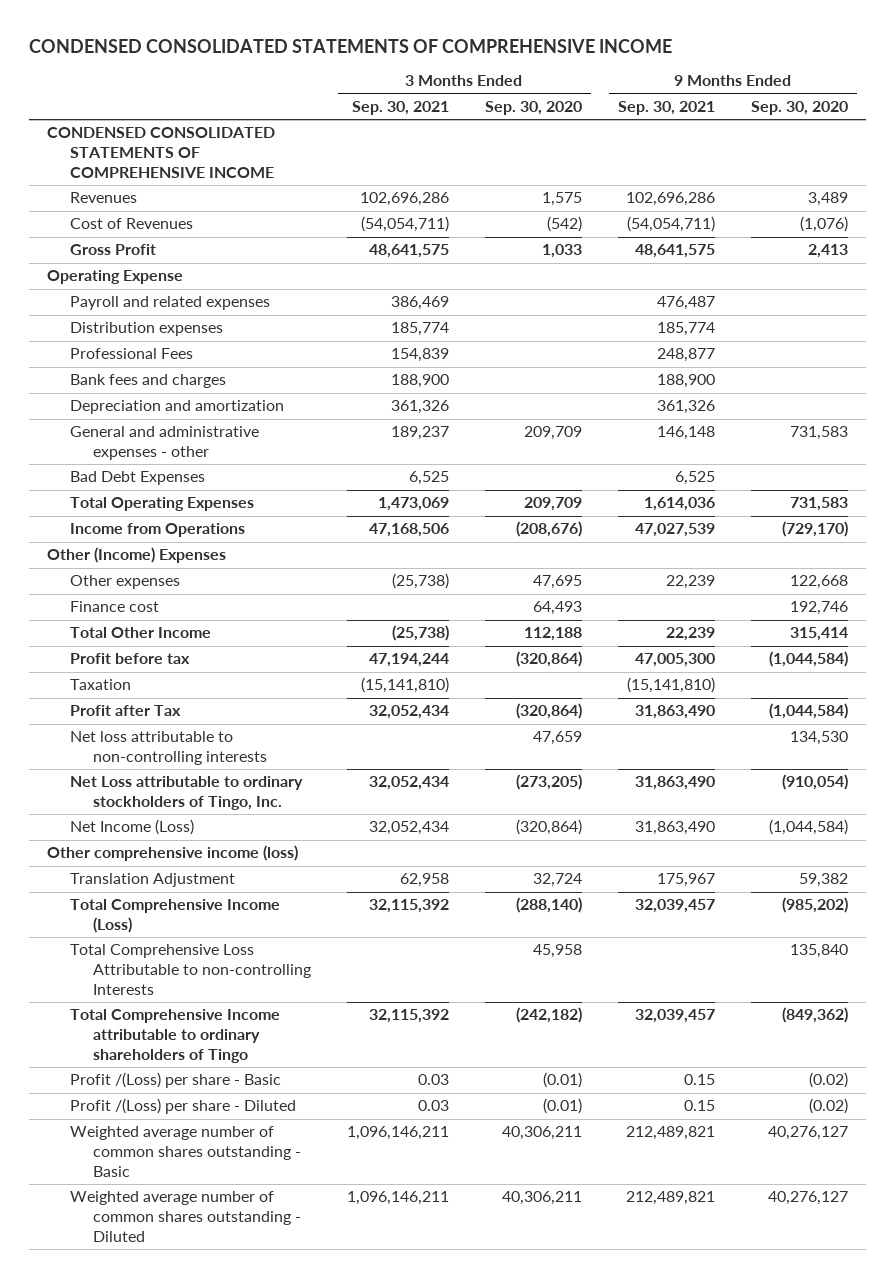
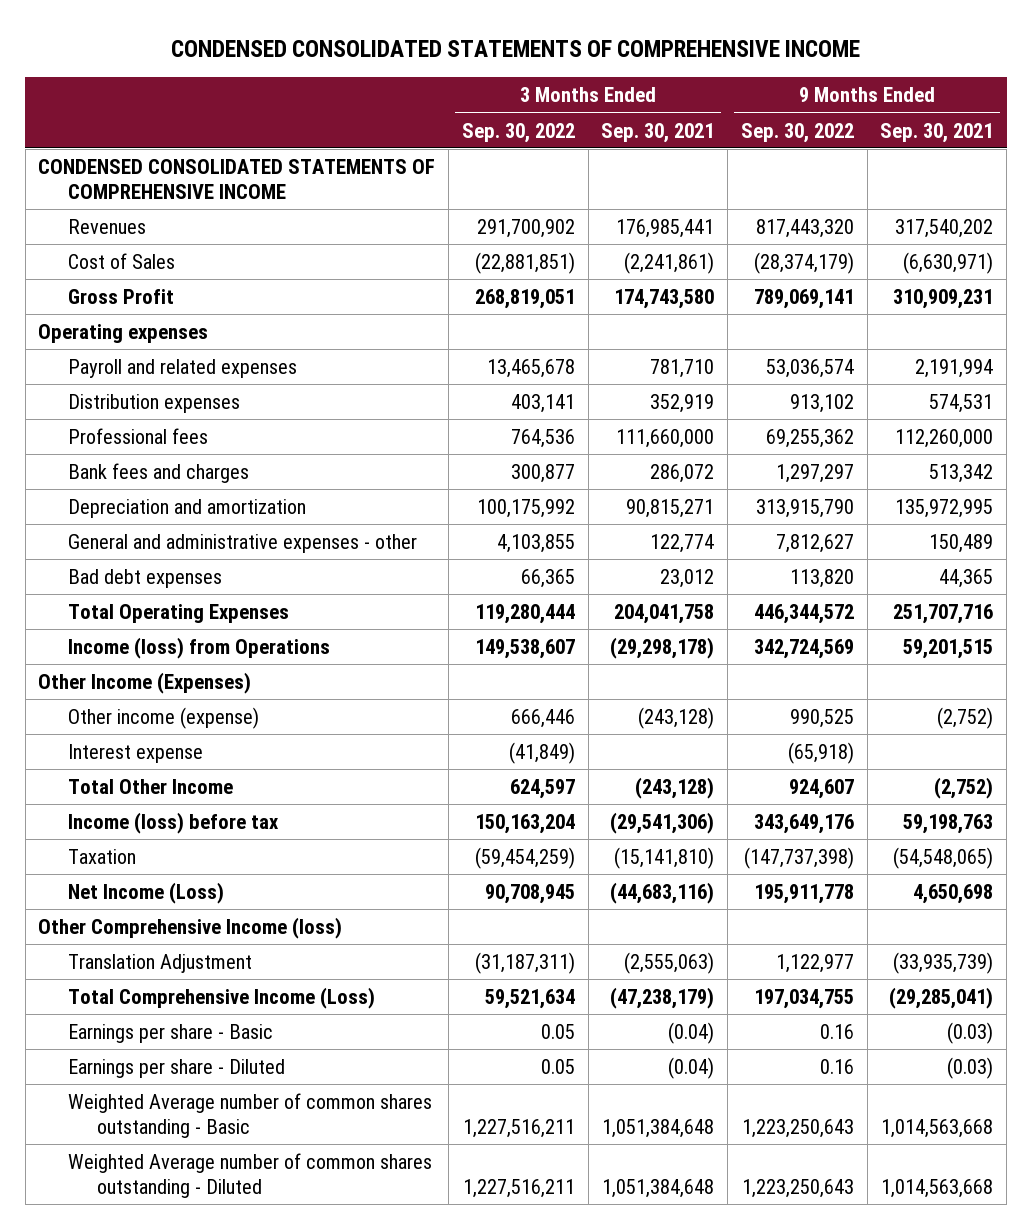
[484,101,582,116] Sep. 30, 2020 -> none
[750,101,848,116] Sep. 30, 2020 -> none
none -> [461,122,575,143] Sep. 30, 2022
none -> [740,122,854,143] Sep. 30, 2022
[69,601,159,613] Finance cost -> none
[69,705,181,717] Profit after Tax -> none
[69,731,267,766] Net loss attributable to non-controlling interests -> none
[69,776,303,811] Net Loss attributable to ordinary stockholders of Tingo, Inc. -> none
[69,944,311,995] Total Comprehensive Loss Attributable to non-controlling Interests -> none
[69,1009,280,1063] Total Comprehensive Income attributable to ordinary shareholders of Tingo -> none
[359,192,449,207] 102,696,286 -> [616,218,715,238] 176,985,441
[625,192,715,207] 102,696,286 -> [895,218,994,238] 317,540,202
[69,218,193,230] Cost of Revenues -> [67,252,175,269] Cost of Sales
[360,216,449,233] (54,054,711) -> [624,251,715,274] (2,241,861)
[626,216,715,233] (54,054,711) -> [903,251,994,274] (6,630,971)
[368,244,449,259] 48,641,575 -> [614,288,715,309] 174,743,580
[634,244,715,259] 48,641,575 -> [893,288,994,309] 310,909,231
[46,270,183,285] Operating Expense -> [38,323,209,343] Operating expenses
[390,296,449,311] 386,469 -> [650,358,715,378] 781,710
[656,296,715,311] 476,487 -> [915,358,994,378] 2,191,994
[390,322,449,337] 185,774 -> [650,393,715,413] 352,919
[656,322,715,337] 185,774 -> [929,393,994,413] 574,531
[69,348,193,360] Professional Fees -> [67,427,208,444] Professional fees
[390,348,449,363] 154,839 -> [616,428,715,448] 111,660,000
[656,348,715,363] 248,877 -> [895,428,994,448] 112,260,000
[390,374,449,389] 188,900 -> [650,463,715,483] 286,072
[656,374,715,389] 188,900 -> [929,463,994,483] 513,342
[390,400,449,415] 361,326 -> [626,498,715,518] 90,815,271
[656,400,715,415] 361,326 -> [895,498,994,518] 135,972,995
[390,426,449,441] 189,237 -> [650,533,715,553] 122,774
[656,426,715,441] 146,148 -> [929,533,994,553] 150,489
[69,471,205,486] Bad Debt Expenses -> [67,568,222,588] Bad debt expenses
[408,471,449,486] 6,525 -> [660,568,715,588] 23,012
[674,471,715,486] 6,525 -> [939,568,994,588] 44,365
[377,497,449,512] 1,473,069 -> [614,603,715,624] 204,041,758
[643,497,715,512] 1,614,036 -> [893,603,994,624] 251,707,716
[69,523,245,538] Income from Operations -> [67,636,330,659] Income (loss) from Operations
[368,523,449,538] 47,168,506 -> [610,636,715,659] (29,298,178)
[634,523,715,538] 47,027,539 -> [903,638,994,659] 59,201,515
[46,547,226,564] Other (Income) Expenses -> [38,671,252,694] Other Income (Expenses)
[69,575,180,590] Other expenses -> [67,706,259,729] Other income (expense)
[391,573,449,590] (25,738) -> [638,706,715,729] (243,128)
[665,575,715,590] 22,239 -> [937,706,994,729] (2,752)
none -> [67,743,203,763] Interest expense
[391,625,449,642] (25,738) -> [635,776,715,799] (243,128)
[665,627,715,642] 22,239 -> [934,776,994,799] (2,752)
[69,653,190,665] Profit before tax -> [67,811,279,834] Income (loss) before tax
[368,653,449,668] 47,194,244 -> [610,811,715,834] (29,541,306)
[634,653,715,668] 47,005,300 -> [903,813,994,834] 59,198,763
[626,677,715,694] (15,141,810) -> [893,846,994,869] (54,548,065)
[368,821,449,836] 32,052,434 -> [610,881,715,904] (44,683,116)
[634,821,715,836] 31,863,490 -> [913,883,994,904] 4,650,698
[46,845,298,862] Other comprehensive income (loss) -> [38,916,343,939] Other Comprehensive Income (loss)
[399,873,449,888] 62,958 -> [624,951,715,974] (2,555,063)
[656,873,715,888] 175,967 -> [893,951,994,974] (33,935,739)
[368,899,449,914] 32,115,392 -> [610,986,715,1009] (47,238,179)
[634,899,715,914] 32,039,457 -> [889,986,994,1009] (29,285,041)
[69,1072,281,1089] Profit /(Loss) per share - Basic -> [67,1023,273,1043] Earnings per share - Basic
[417,1074,449,1086] 0.03 -> [668,1021,715,1044] (0.04)
[683,1074,715,1086] 0.15 -> [947,1021,994,1044] (0.03)
[69,1098,296,1115] Profit /(Loss) per share - Diluted -> [67,1058,285,1078] Earnings per share - Diluted
[417,1100,449,1112] 0.03 -> [668,1056,715,1079] (0.04)
[683,1100,715,1112] 0.15 -> [947,1056,994,1079] (0.03)
[69,1126,301,1177] Weighted average number of common shares outstanding - Basic -> [67,1092,432,1138] Weighted Average number of common shares outstanding - Basic
[346,1126,449,1141] 1,096,146,211 -> [602,1118,715,1138] 1,051,384,648
[625,1126,715,1141] 212,489,821 -> [881,1118,994,1138] 1,014,563,668
[69,1191,301,1242] Weighted average number of common shares outstanding - Diluted -> [67,1152,432,1198] Weighted Average number of common shares outstanding - Diluted
[346,1191,449,1206] 1,096,146,211 -> [602,1178,715,1198] 1,051,384,648
[625,1191,715,1206] 212,489,821 -> [881,1178,994,1198] 1,014,563,668

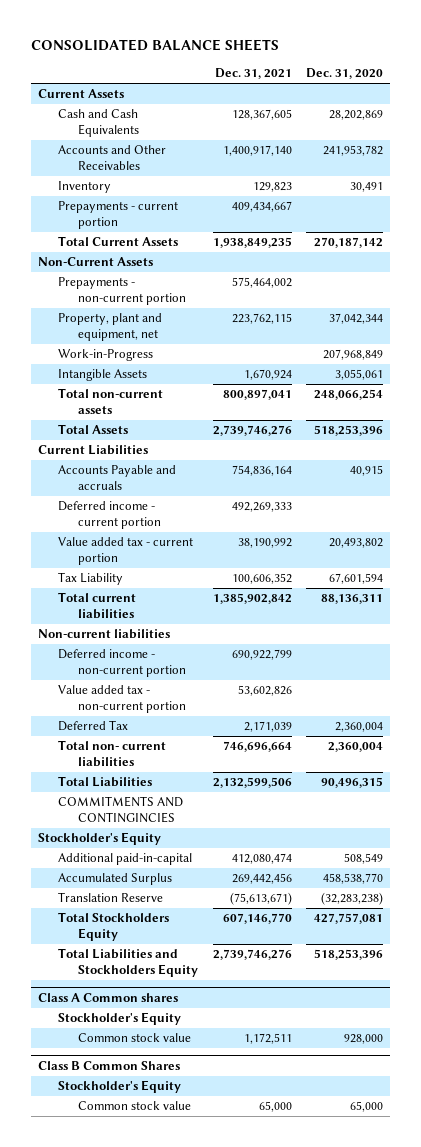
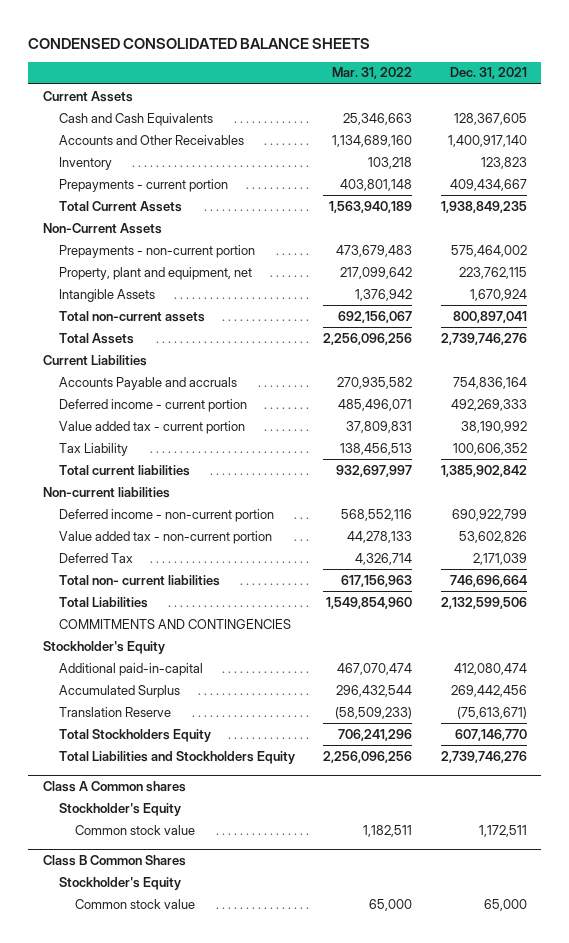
[30,39,279,52] CONSOLIDATED BALANCE SHEETS -> [28,37,371,49] CONDENSED CONSOLIDATED BALANCE SHEETS
[306,68,384,80] Dec. 31, 2020 -> none
none -> [332,67,413,80] Mar. 31, 2022
[252,182,292,193] 129,823 -> [480,156,527,169] 123,823
[58,349,154,362] Work-in-Progress -> none
[58,796,184,824] COMMITMENTS AND CONTINGINCIES -> [58,618,291,629] COMMITMENTS AND CONTINGENCIES

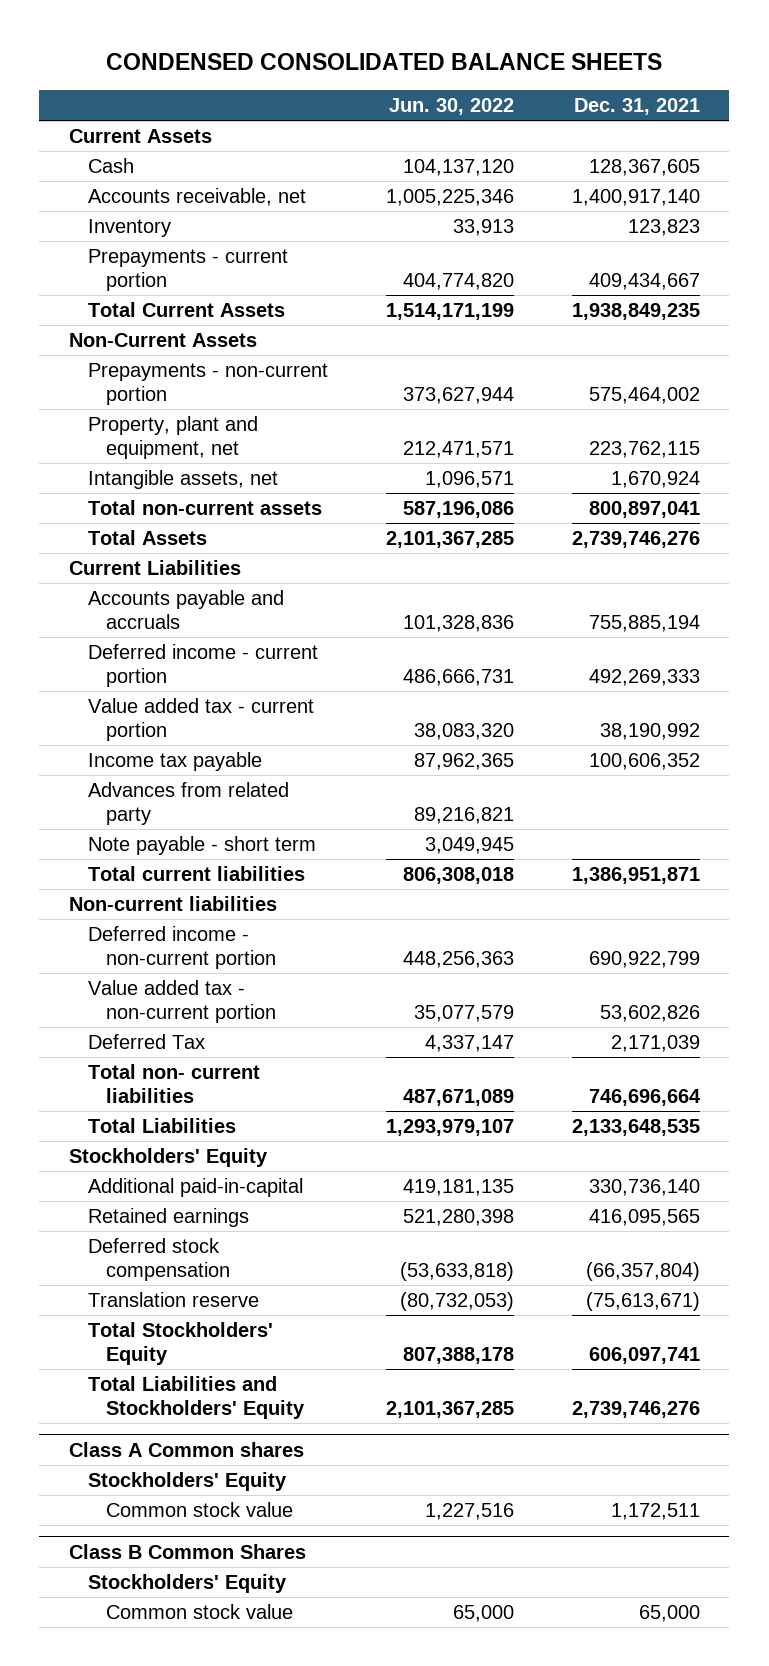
[332,67,413,80] Mar. 31, 2022 -> none
none -> [388,97,514,115] Jun. 30, 2022
[58,112,213,126] Cash and Cash Equivalents -> [87,157,134,173] Cash
[58,134,244,145] Accounts and Other Receivables -> [87,187,306,206] Accounts receivable, net
[58,288,155,302] Intangible Assets -> [87,469,278,489] Intangible assets, net
[58,376,237,390] Accounts Payable and accruals -> [87,589,284,629] Accounts payable and accruals
[452,376,527,389] 754,836,164 -> [589,614,701,632] 755,885,194
[58,442,128,456] Tax Liability -> [87,751,262,771] Income tax payable
none -> [87,781,289,825] Advances from related party
none -> [87,835,316,855] Note payable - short term
[440,464,527,477] 1,385,902,842 -> [572,866,701,884] 1,386,951,871
[58,618,291,629] COMMITMENTS AND CONTINGENCIES -> none
[58,684,180,698] Accumulated Surplus -> none
[440,596,527,609] 2,132,599,506 -> [572,1118,701,1136] 2,133,648,535
[42,640,165,654] Stockholder's Equity -> [68,1147,268,1167] Stockholders' Equity
[453,662,527,675] 412,080,474 -> [589,1178,701,1196] 330,736,140
none -> [87,1207,249,1227] Retained earnings
none -> [87,1237,231,1281] Deferred stock compensation
[58,706,171,717] Translation Reserve -> [87,1291,259,1307] Translation reserve
[58,728,211,742] Total Stockholders Equity -> [87,1321,273,1365] Total Stockholders' Equity
[454,728,527,741] 607,146,770 -> [589,1346,701,1364] 606,097,741
[58,750,295,764] Total Liabilities and Stockholders Equity -> [87,1375,306,1419] Total Liabilities and Stockholders' Equity
[58,802,181,816] Stockholder's Equity -> [87,1471,287,1491] Stockholders' Equity
[58,876,181,890] Stockholder's Equity -> [87,1573,287,1593] Stockholders' Equity

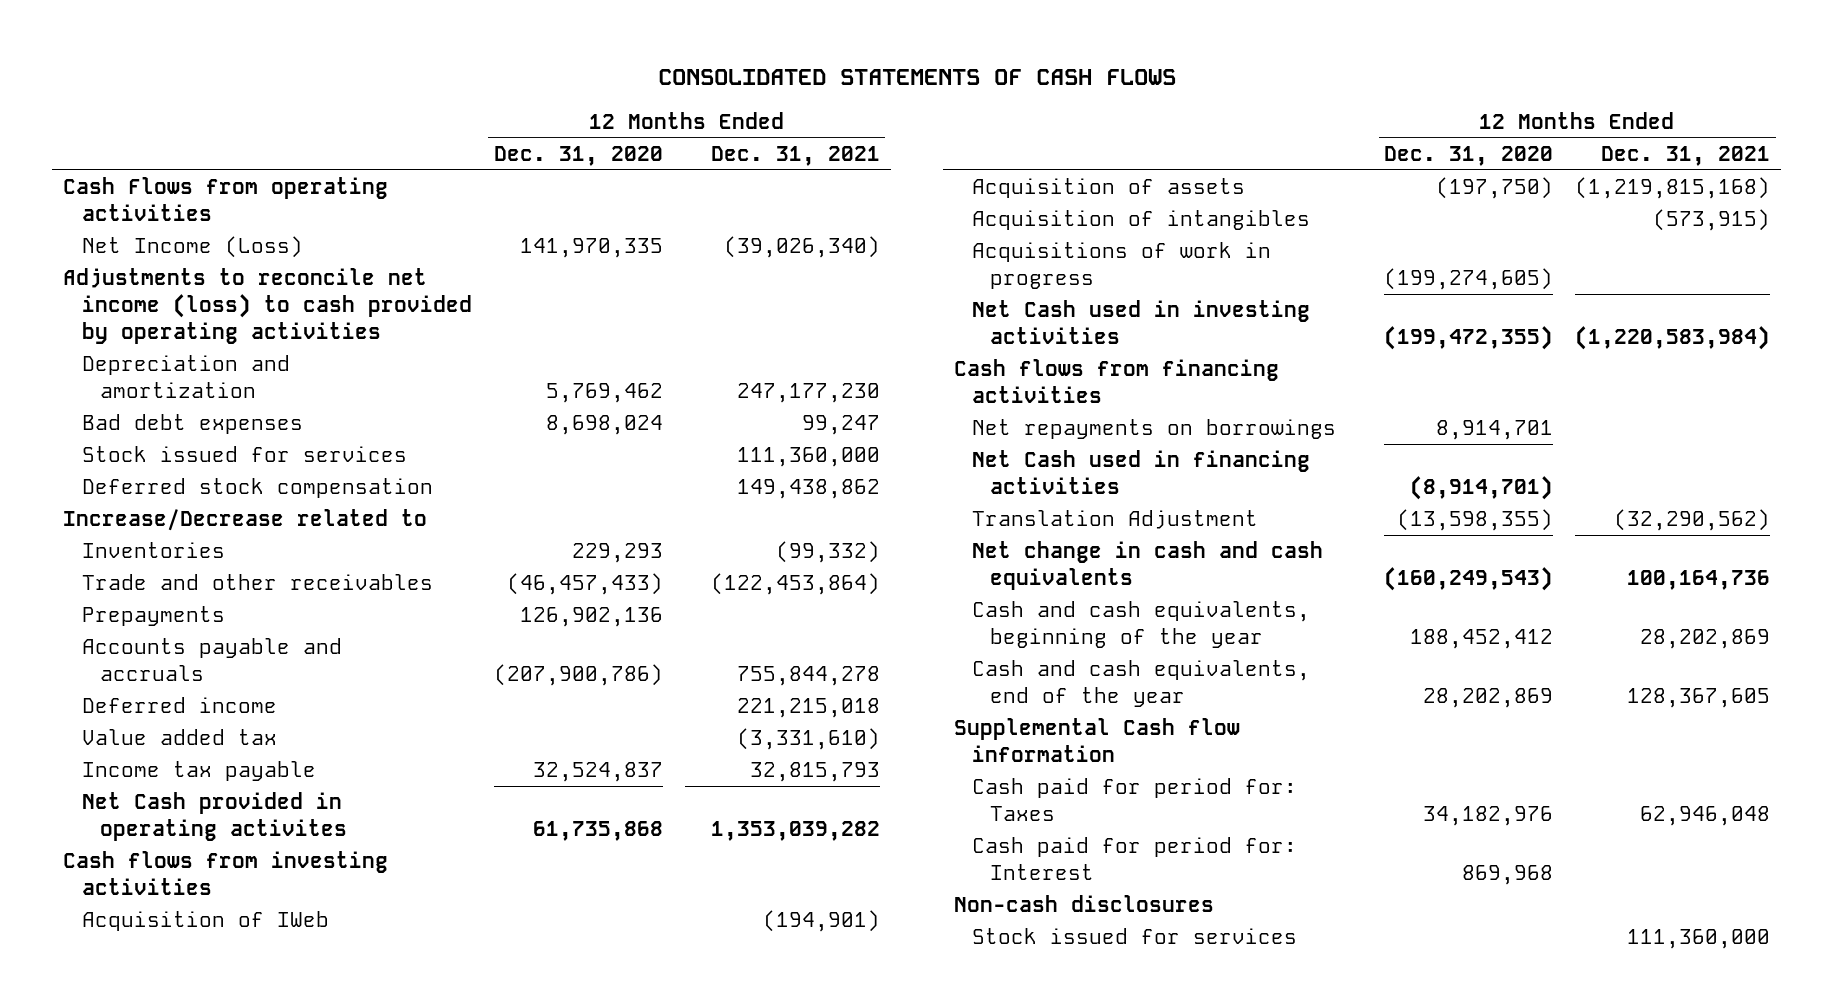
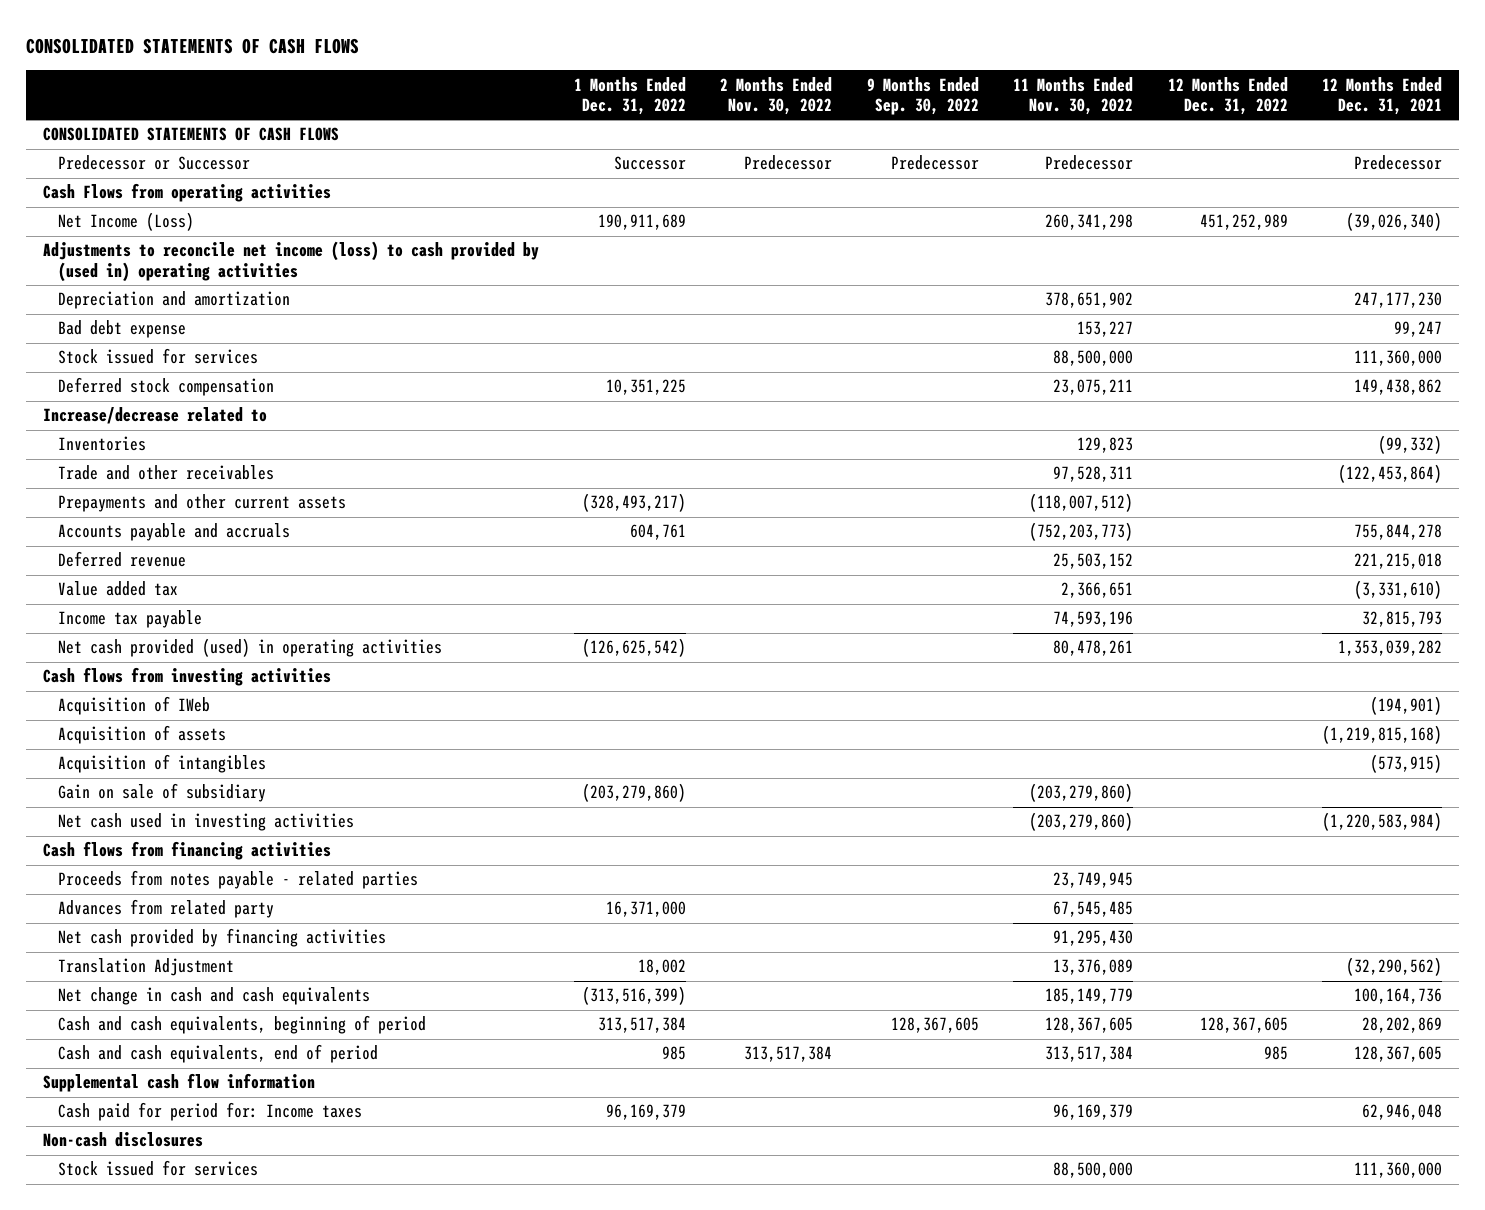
[493,145,663,166] Dec. 31, 2020 -> none
none -> [573,76,686,116] 1 Months Ended Dec. 31, 2022
none -> [720,76,833,116] 2 Months Ended Nov. 30, 2022
none -> [866,76,979,116] 9 Months Ended Sep. 30, 2022
none -> [1013,76,1134,116] 11 Months Ended Nov. 30, 2022
none -> [1167,76,1288,116] 12 Months Ended Dec. 31, 2022
none -> [43,127,340,142] CONSOLIDATED STATEMENTS OF CASH FLOWS
none -> [58,155,251,171] Predecessor or Successor
[63,268,472,345] Adjustments to reconcile net income (loss) to cash provided by operating activities -> [43,241,540,282] Adjustments to reconcile net income (loss) to cash provided by (used in) operating activities
[81,414,303,435] Bad debt expenses -> [58,320,187,339] Bad debt expense
[63,509,428,532] Increase/Decrease related to -> [43,407,268,425] Increase/decrease related to
[81,606,225,627] Prepayments -> none
none -> [58,494,347,513] Prepayments and other current assets
[81,697,277,714] Deferred income -> [58,551,187,568] Deferred revenue
[81,792,347,842] Net Cash provided in operating activites -> [58,638,443,658] Net cash provided (used) in operating activities
[971,242,1271,290] Acquisitions of work in progress -> none
none -> [58,783,267,803] Gain on sale of subsidiary
[971,300,1310,345] Net Cash used in investing activities -> [58,813,355,832] Net cash used in investing activities
[971,419,1336,440] Net repayments on borrowings -> none
none -> [58,870,419,890] Proceeds from notes payable - related parties
none -> [58,899,275,919] Advances from related party
[971,450,1310,495] Net Cash used in financing activities -> [58,928,387,948] Net cash provided by financing activities
[971,837,1297,881] Cash paid for period for: Interest -> none
[971,601,1310,649] Cash and cash equivalents, beginning of the year -> [58,1015,427,1035] Cash and cash equivalents, beginning of period
[971,660,1310,708] Cash and cash equivalents, end of the year -> [58,1044,379,1064] Cash and cash equivalents, end of period
[953,718,1240,763] Supplemental Cash flow information -> [43,1073,316,1093] Supplemental cash flow information
[971,778,1297,822] Cash paid for period for: Taxes -> [58,1102,363,1122] Cash paid for period for: Income taxes

